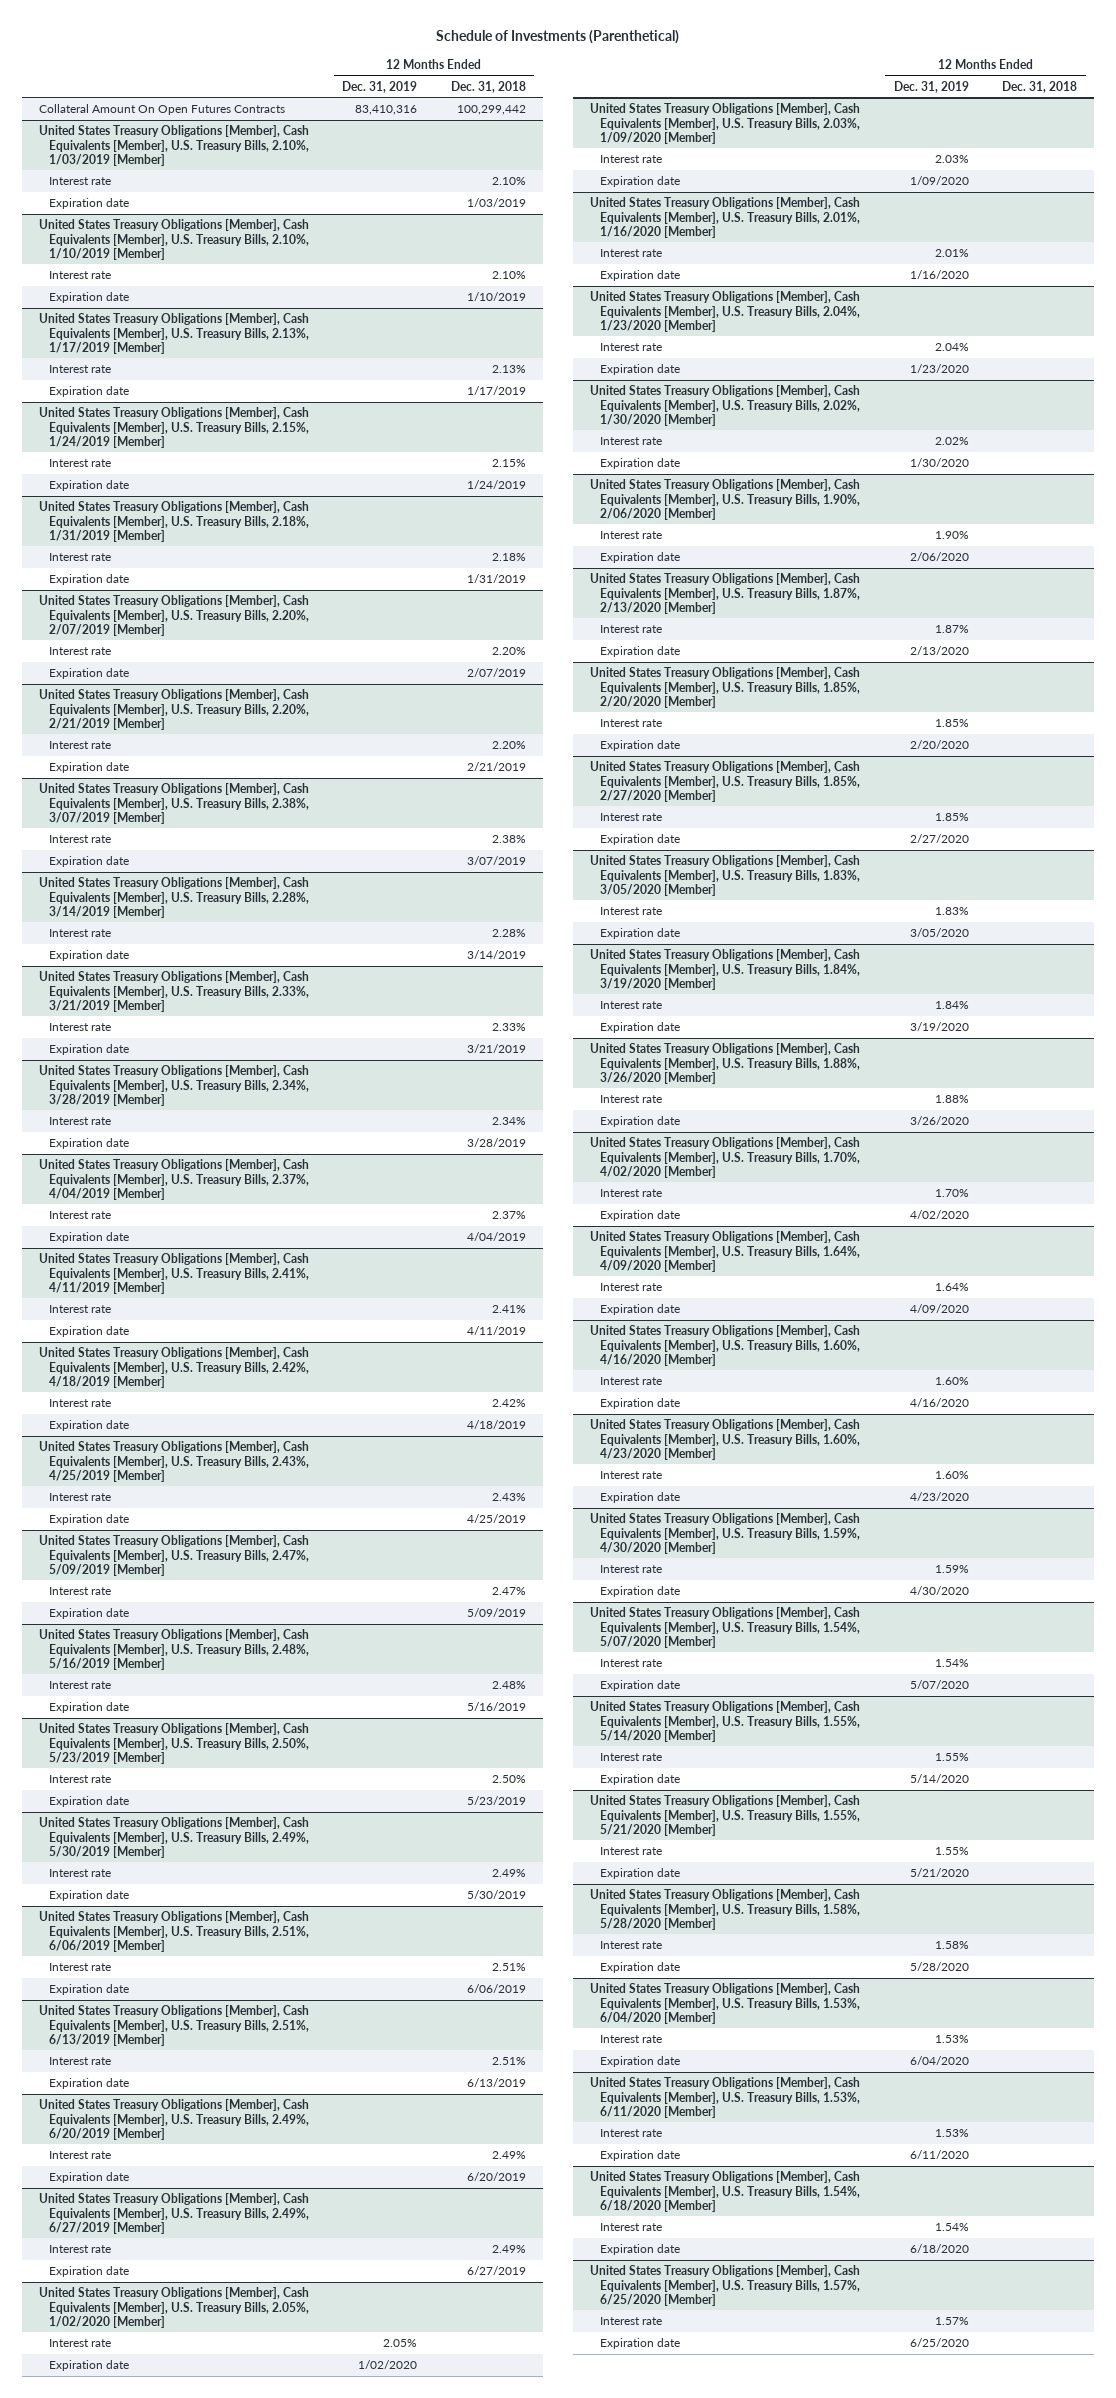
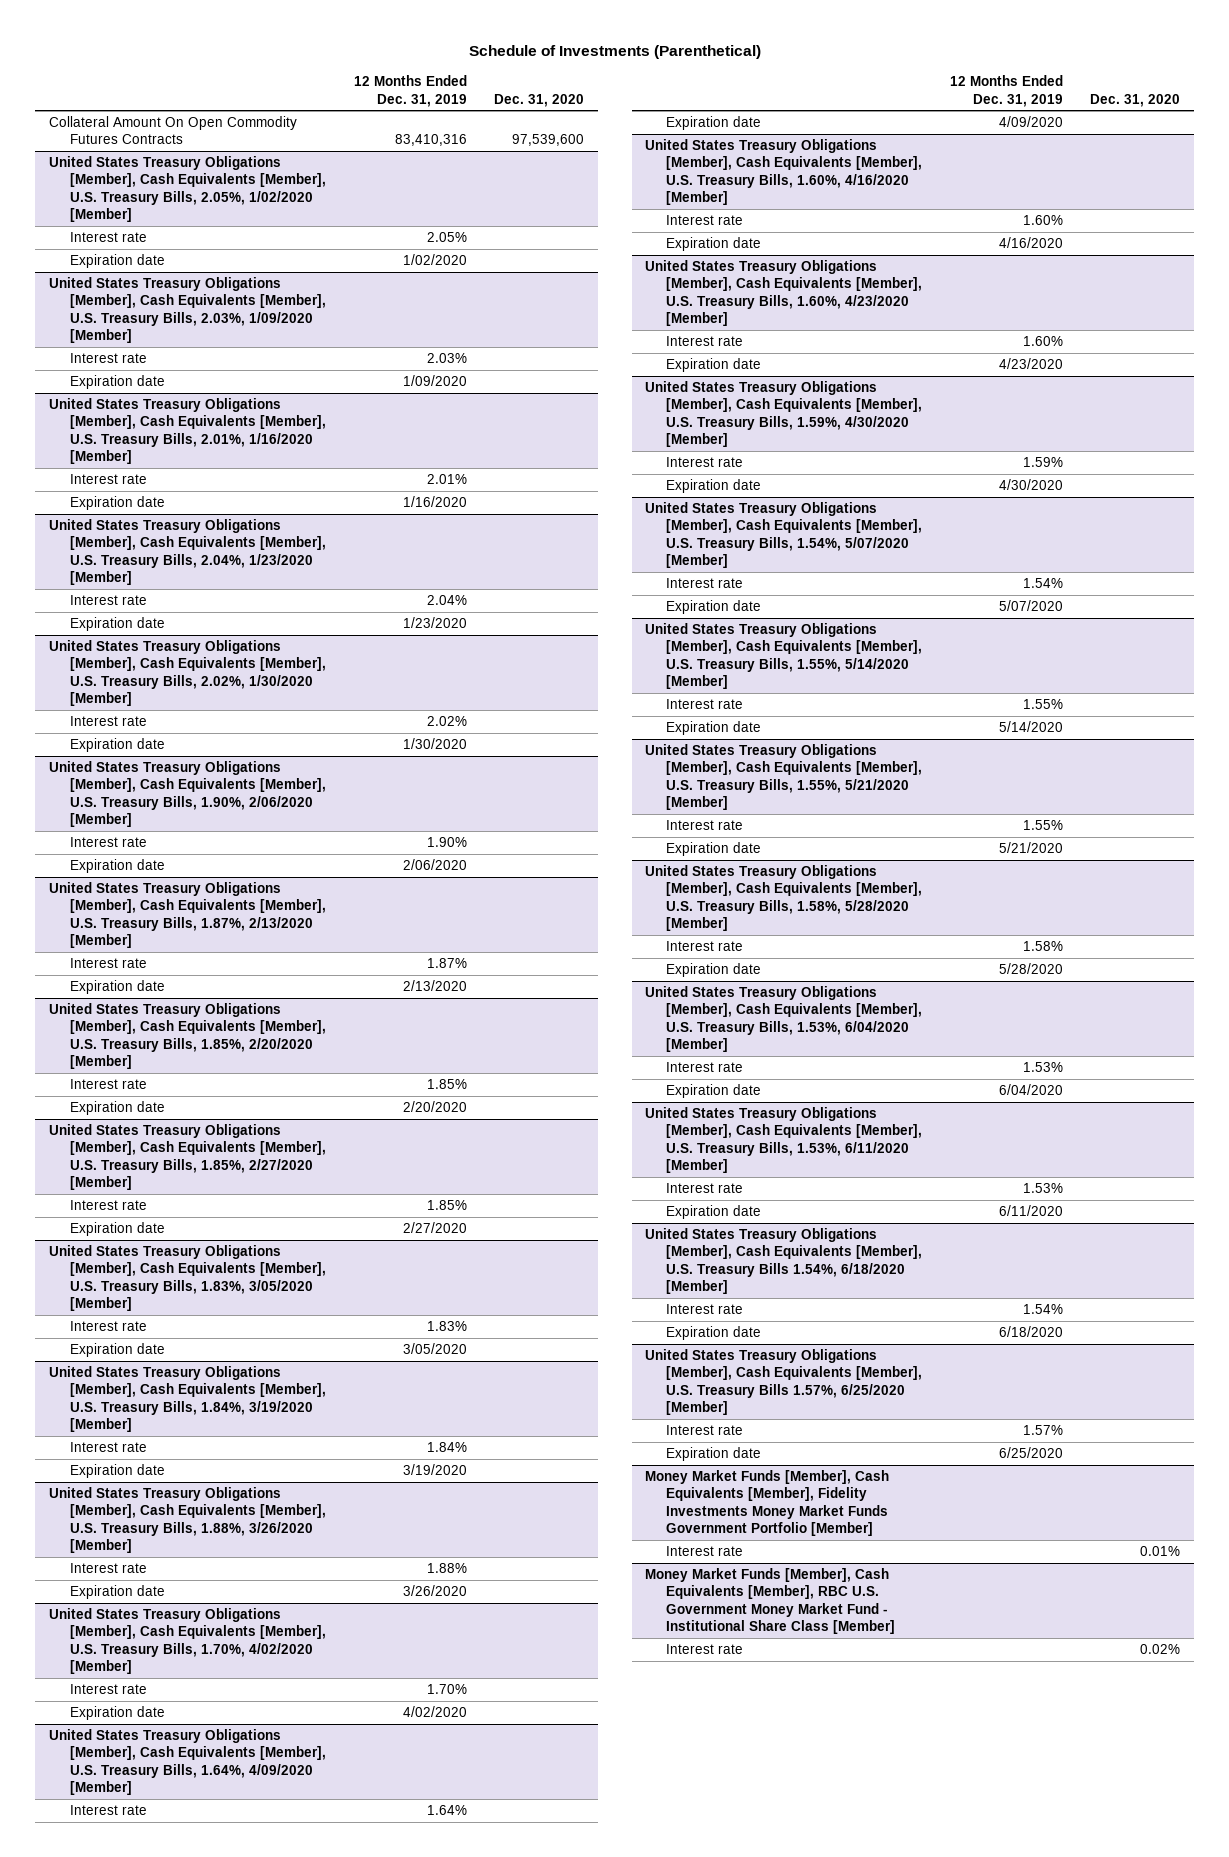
[451,80,527,93] Dec. 31, 2018 -> none
none -> [493,93,584,107] Dec. 31, 2020
[38,125,309,166] United States Treasury Obligations [Member], Cash Equivalents [Member], U.S. Treasury Bills, 2.10%, 1/03/2019 [Member] -> none
[48,177,111,186] Interest rate -> none
[48,198,129,210] Expiration date -> none
[38,219,309,260] United States Treasury Obligations [Member], Cash Equivalents [Member], U.S. Treasury Bills, 2.10%, 1/10/2019 [Member] -> none
[48,271,111,280] Interest rate -> none
[48,292,129,304] Expiration date -> none
[38,313,309,354] United States Treasury Obligations [Member], Cash Equivalents [Member], U.S. Treasury Bills, 2.13%, 1/17/2019 [Member] -> none
[48,365,111,374] Interest rate -> none
[48,386,129,398] Expiration date -> none
[38,407,309,448] United States Treasury Obligations [Member], Cash Equivalents [Member], U.S. Treasury Bills, 2.15%, 1/24/2019 [Member] -> none
[48,459,111,468] Interest rate -> none
[48,480,129,492] Expiration date -> none
[38,501,309,542] United States Treasury Obligations [Member], Cash Equivalents [Member], U.S. Treasury Bills, 2.18%, 1/31/2019 [Member] -> none
[48,553,111,562] Interest rate -> none
[48,574,129,586] Expiration date -> none
[38,595,309,636] United States Treasury Obligations [Member], Cash Equivalents [Member], U.S. Treasury Bills, 2.20%, 2/07/2019 [Member] -> none
[48,647,111,656] Interest rate -> none
[48,668,129,680] Expiration date -> none
[38,689,309,730] United States Treasury Obligations [Member], Cash Equivalents [Member], U.S. Treasury Bills, 2.20%, 2/21/2019 [Member] -> none
[48,741,111,750] Interest rate -> none
[48,762,129,774] Expiration date -> none
[38,783,309,824] United States Treasury Obligations [Member], Cash Equivalents [Member], U.S. Treasury Bills, 2.38%, 3/07/2019 [Member] -> none
[48,835,111,844] Interest rate -> none
[48,856,129,868] Expiration date -> none
[38,877,309,918] United States Treasury Obligations [Member], Cash Equivalents [Member], U.S. Treasury Bills, 2.28%, 3/14/2019 [Member] -> none
[48,929,111,938] Interest rate -> none
[48,950,129,962] Expiration date -> none
[38,971,309,1012] United States Treasury Obligations [Member], Cash Equivalents [Member], U.S. Treasury Bills, 2.33%, 3/21/2019 [Member] -> none
[48,1023,111,1032] Interest rate -> none
[48,1044,129,1056] Expiration date -> none
[38,1065,309,1106] United States Treasury Obligations [Member], Cash Equivalents [Member], U.S. Treasury Bills, 2.34%, 3/28/2019 [Member] -> none
[48,1117,111,1126] Interest rate -> none
[48,1138,129,1150] Expiration date -> none
[38,1159,309,1200] United States Treasury Obligations [Member], Cash Equivalents [Member], U.S. Treasury Bills, 2.37%, 4/04/2019 [Member] -> none
[48,1211,111,1220] Interest rate -> none
[48,1232,129,1244] Expiration date -> none
[38,1253,309,1294] United States Treasury Obligations [Member], Cash Equivalents [Member], U.S. Treasury Bills, 2.41%, 4/11/2019 [Member] -> none
[48,1305,111,1314] Interest rate -> none
[48,1326,129,1338] Expiration date -> none
[38,1347,309,1388] United States Treasury Obligations [Member], Cash Equivalents [Member], U.S. Treasury Bills, 2.42%, 4/18/2019 [Member] -> none
[48,1399,111,1408] Interest rate -> none
[48,1420,129,1432] Expiration date -> none
[38,1441,309,1482] United States Treasury Obligations [Member], Cash Equivalents [Member], U.S. Treasury Bills, 2.43%, 4/25/2019 [Member] -> none
[48,1493,111,1502] Interest rate -> none
[48,1514,129,1526] Expiration date -> none
[38,1535,309,1576] United States Treasury Obligations [Member], Cash Equivalents [Member], U.S. Treasury Bills, 2.47%, 5/09/2019 [Member] -> none
[48,1587,111,1596] Interest rate -> none
[48,1608,129,1620] Expiration date -> none
[38,1629,309,1670] United States Treasury Obligations [Member], Cash Equivalents [Member], U.S. Treasury Bills, 2.48%, 5/16/2019 [Member] -> none
[48,1681,111,1690] Interest rate -> none
[48,1702,129,1714] Expiration date -> none
[38,1723,309,1764] United States Treasury Obligations [Member], Cash Equivalents [Member], U.S. Treasury Bills, 2.50%, 5/23/2019 [Member] -> none
[48,1775,111,1784] Interest rate -> none
[48,1796,129,1808] Expiration date -> none
[38,1817,309,1858] United States Treasury Obligations [Member], Cash Equivalents [Member], U.S. Treasury Bills, 2.49%, 5/30/2019 [Member] -> none
[48,1869,111,1878] Interest rate -> none
[48,1890,129,1902] Expiration date -> none
[38,1911,309,1952] United States Treasury Obligations [Member], Cash Equivalents [Member], U.S. Treasury Bills, 2.51%, 6/06/2019 [Member] -> none
[48,1963,111,1972] Interest rate -> none
[48,1984,129,1996] Expiration date -> none
[38,2005,309,2046] United States Treasury Obligations [Member], Cash Equivalents [Member], U.S. Treasury Bills, 2.51%, 6/13/2019 [Member] -> none
[48,2057,111,2066] Interest rate -> none
[48,2078,129,2090] Expiration date -> none
[38,2099,309,2140] United States Treasury Obligations [Member], Cash Equivalents [Member], U.S. Treasury Bills, 2.49%, 6/20/2019 [Member] -> none
[48,2151,111,2160] Interest rate -> none
[48,2172,129,2184] Expiration date -> none
[38,2193,309,2234] United States Treasury Obligations [Member], Cash Equivalents [Member], U.S. Treasury Bills, 2.49%, 6/27/2019 [Member] -> none
[48,2245,111,2254] Interest rate -> none
[48,2266,129,2278] Expiration date -> none
[38,104,285,116] Collateral Amount On Open Futures Contracts -> [49,116,298,145] Collateral Amount On Open Commodity Futures Contracts
[590,2171,861,2212] United States Treasury Obligations [Member], Cash Equivalents [Member], U.S. Treasury Bills, 1.54%, 6/18/2020 [Member] -> [645,1228,923,1295] United States Treasury Obligations [Member], Cash Equivalents [Member], U.S. Treasury Bills 1.54%, 6/18/2020 [Member]
[590,2265,861,2306] United States Treasury Obligations [Member], Cash Equivalents [Member], U.S. Treasury Bills, 1.57%, 6/25/2020 [Member] -> [645,1349,923,1416] United States Treasury Obligations [Member], Cash Equivalents [Member], U.S. Treasury Bills 1.57%, 6/25/2020 [Member]
none -> [645,1470,890,1537] Money Market Funds [Member], Cash Equivalents [Member], Fidelity Investments Money Market Funds Government Portfolio [Member]
none -> [666,1546,744,1557] Interest rate
none -> [645,1568,896,1635] Money Market Funds [Member], Cash Equivalents [Member], RBC U.S. Government Money Market Fund - Institutional Share Class [Member]
none -> [666,1644,744,1655] Interest rate

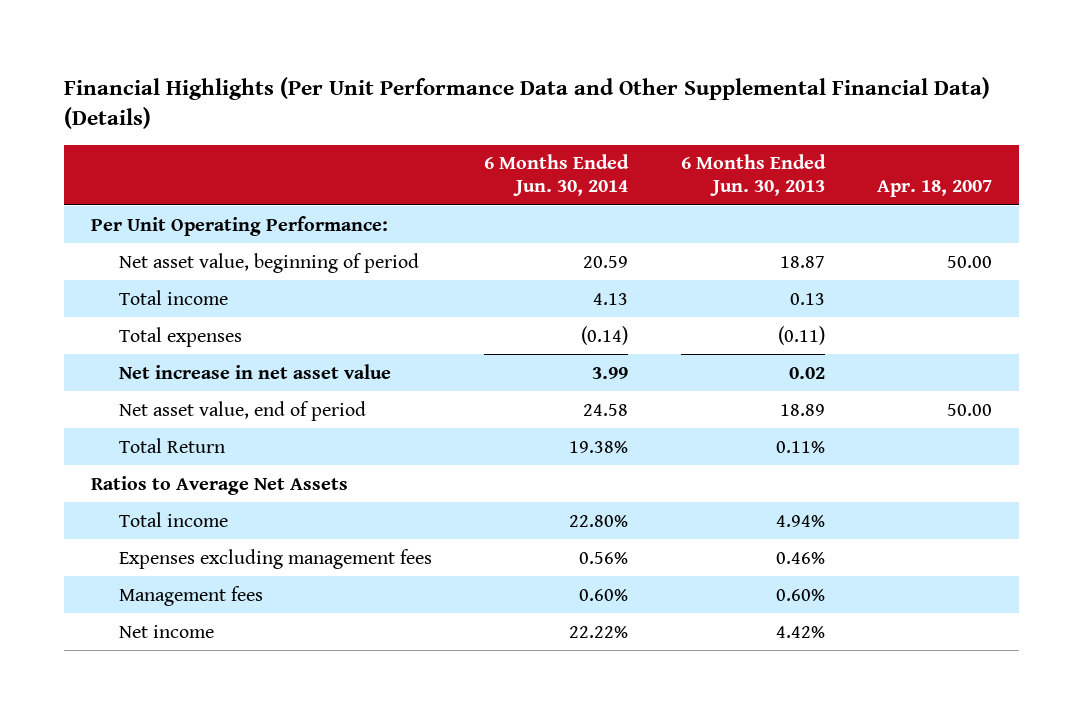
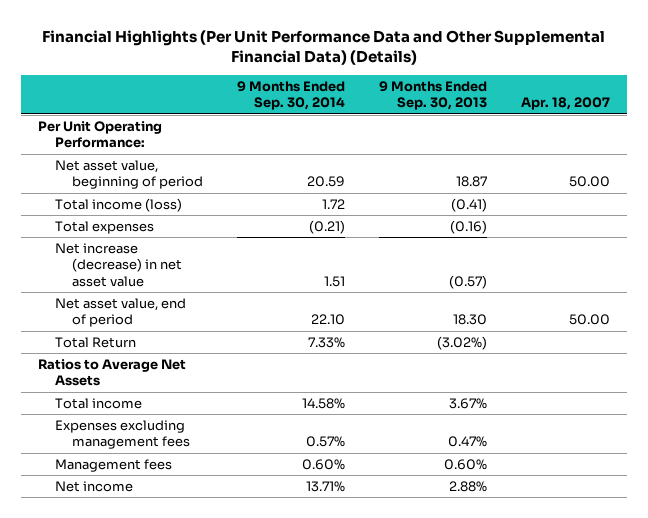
[484,154,630,197] 6 Months Ended Jun. 30, 2014 -> none
[680,154,826,197] 6 Months Ended Jun. 30, 2013 -> none
none -> [237,80,346,111] 9 Months Ended Sep. 30, 2014
none -> [378,80,487,111] 9 Months Ended Sep. 30, 2013
[118,289,228,305] Total income -> [55,197,183,212] Total income (loss)
[118,363,391,379] Net increase in net asset value -> [55,242,183,287] Net increase (decrease) in net asset value

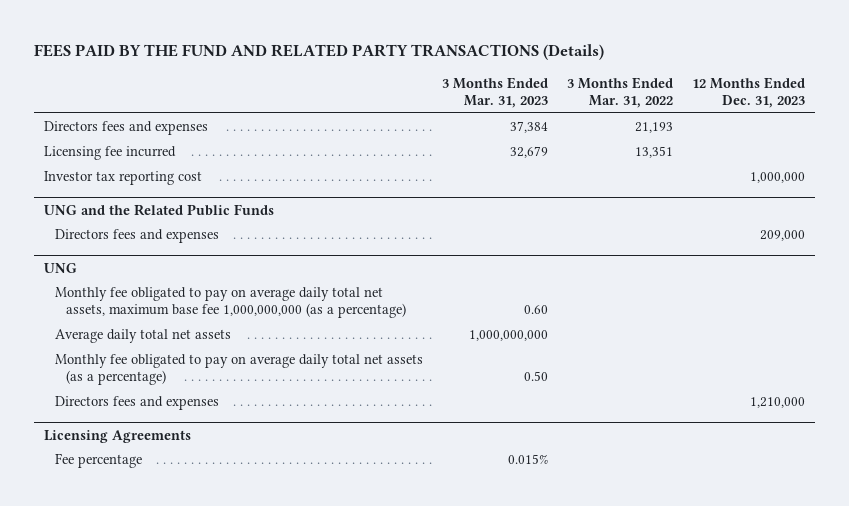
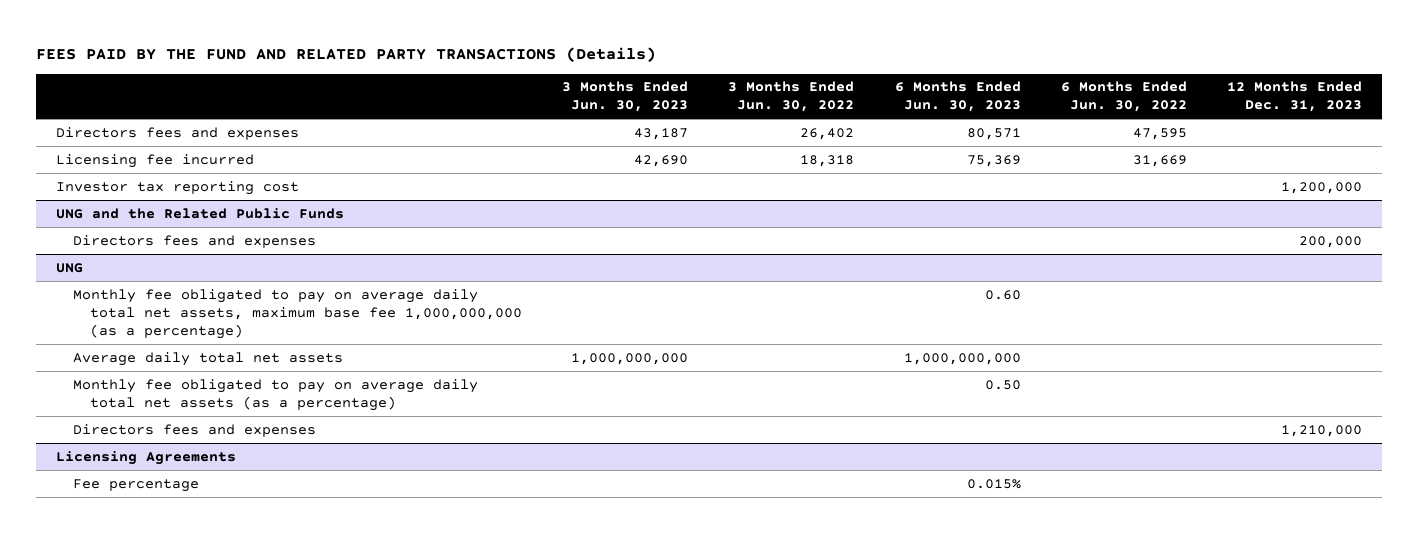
[441,77,548,108] 3 Months Ended Mar. 31, 2023 -> none
[566,77,673,108] 3 Months Ended Mar. 31, 2022 -> none
none -> [562,81,689,113] 3 Months Ended Jun. 30, 2023
none -> [728,81,855,113] 3 Months Ended Jun. 30, 2022
none -> [894,81,1021,113] 6 Months Ended Jun. 30, 2023
none -> [1060,81,1187,113] 6 Months Ended Jun. 30, 2022
[750,172,806,184] 1,000,000 -> [1281,181,1363,194] 1,200,000
[760,230,806,242] 209,000 -> [1299,235,1363,248] 200,000

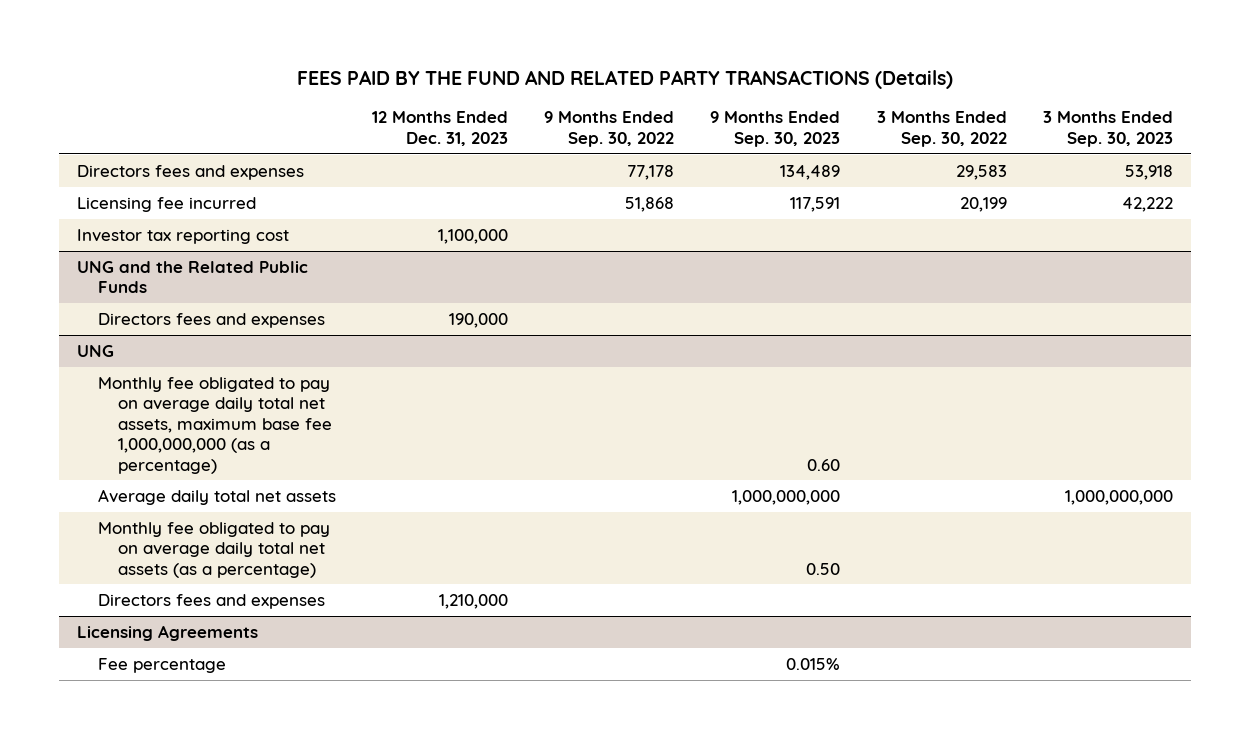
[562,81,689,113] 3 Months Ended Jun. 30, 2023 -> none
[728,81,855,113] 3 Months Ended Jun. 30, 2022 -> none
[894,81,1021,113] 6 Months Ended Jun. 30, 2023 -> none
[1060,81,1187,113] 6 Months Ended Jun. 30, 2022 -> none
none -> [544,111,675,147] 9 Months Ended Sep. 30, 2022
none -> [710,111,841,147] 9 Months Ended Sep. 30, 2023
none -> [876,111,1007,147] 3 Months Ended Sep. 30, 2022
none -> [1042,111,1173,147] 3 Months Ended Sep. 30, 2023
[1281,181,1363,194] 1,200,000 -> [437,228,508,244] 1,100,000
[1299,235,1363,248] 200,000 -> [448,312,508,328] 190,000

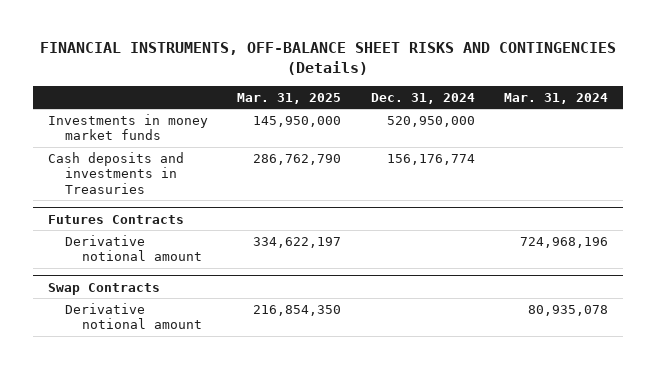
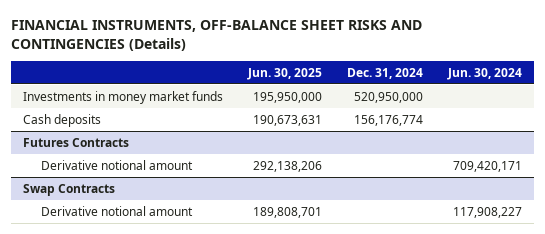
[237,92,342,104] Mar. 31, 2025 -> none
[504,92,609,104] Mar. 31, 2024 -> none
none -> [247,67,323,80] Jun. 30, 2025
none -> [447,67,523,80] Jun. 30, 2024
[47,152,184,194] Cash deposits and investments in Treasuries -> [23,113,102,127] Cash deposits

